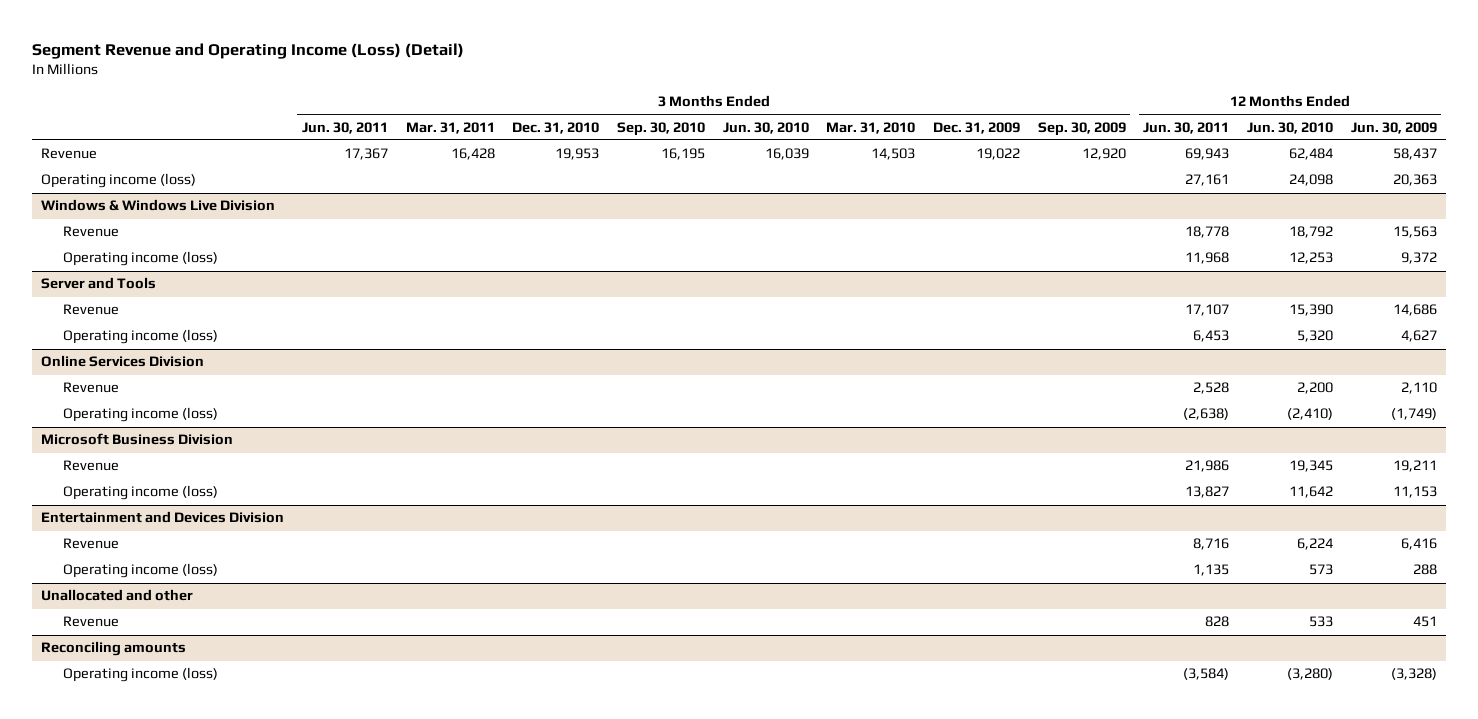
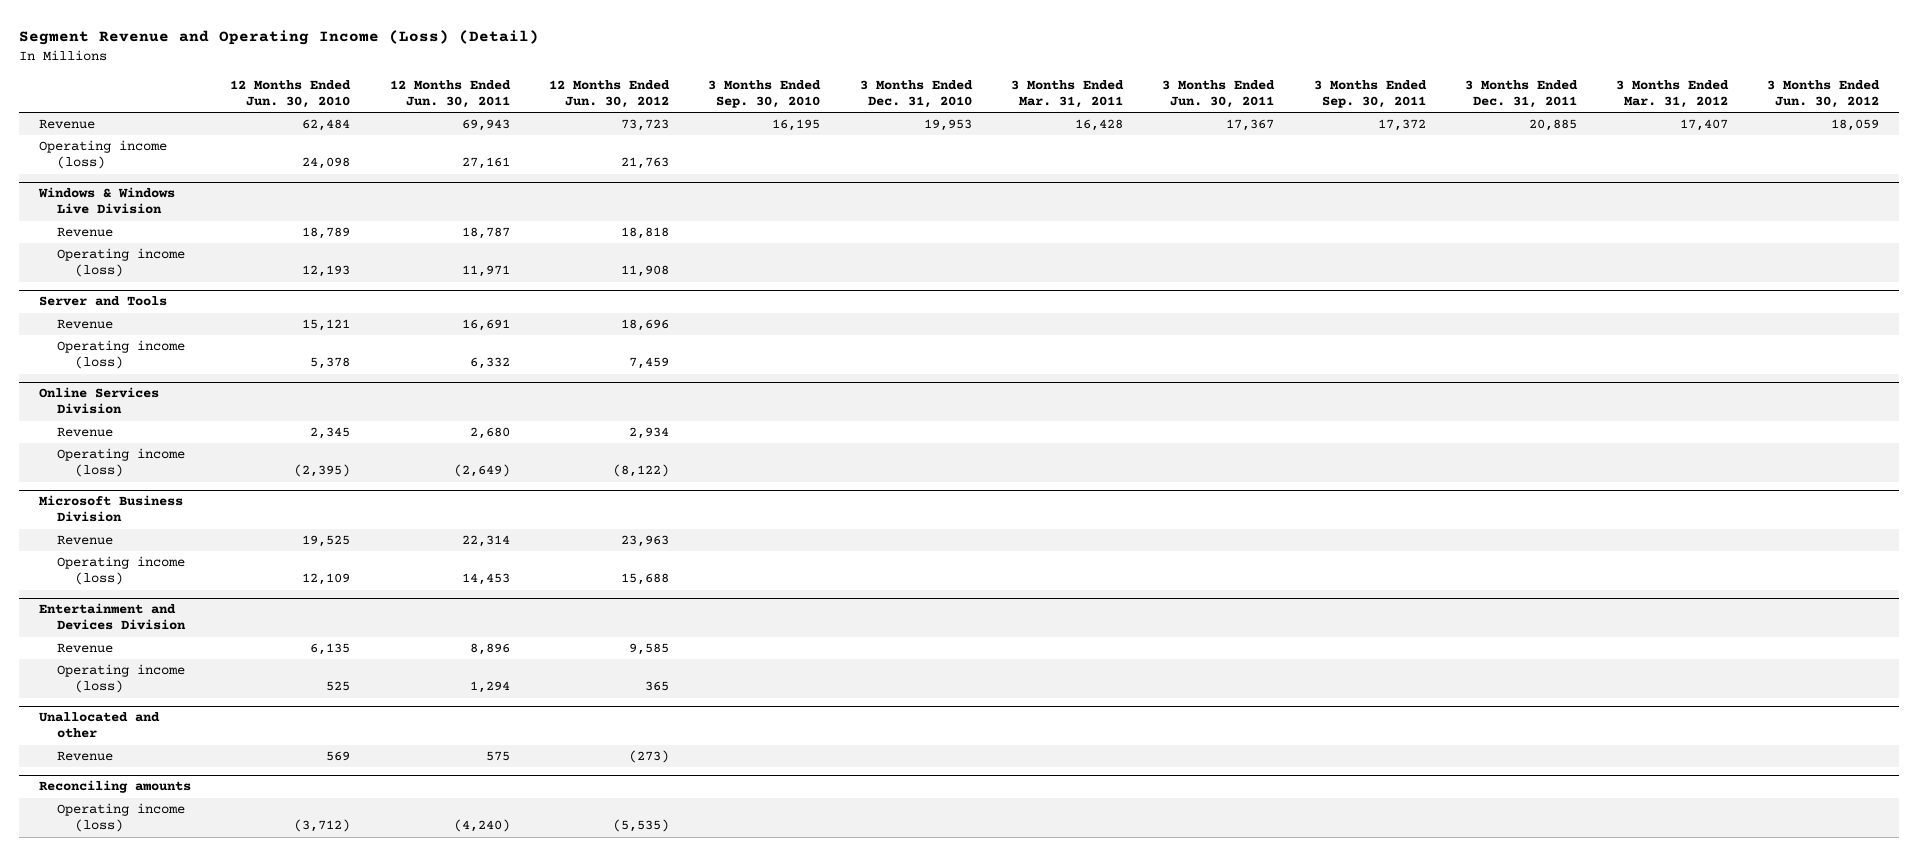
[722,121,809,134] Jun. 30, 2010 -> none
[826,121,916,134] Mar. 31, 2010 -> none
[932,121,1020,134] Dec. 31, 2009 -> none
[1037,121,1126,136] Sep. 30, 2009 -> none
[1350,121,1437,134] Jun. 30, 2009 -> none
none -> [548,79,670,109] 12 Months Ended Jun. 30, 2012
none -> [1313,79,1427,109] 3 Months Ended Sep. 30, 2011
none -> [1464,79,1578,109] 3 Months Ended Dec. 31, 2011
none -> [1616,79,1730,109] 3 Months Ended Mar. 31, 2012
none -> [1767,79,1881,109] 3 Months Ended Jun. 30, 2012
[1185,226,1230,239] 18,778 -> [461,227,510,240] 18,787
[1289,226,1334,239] 18,792 -> [302,227,351,240] 18,789
[1185,252,1230,265] 11,968 -> [461,265,510,278] 11,971
[1289,252,1334,265] 12,253 -> [302,265,351,278] 12,193
[1185,304,1230,317] 17,107 -> [461,319,510,332] 16,691
[1289,304,1334,317] 15,390 -> [302,319,351,332] 15,121
[1193,330,1230,343] 6,453 -> [469,357,510,370] 6,332
[1297,330,1334,343] 5,320 -> [310,357,351,370] 5,378
[1193,382,1230,395] 2,528 -> [469,427,510,440] 2,680
[1297,382,1334,395] 2,200 -> [310,427,351,440] 2,345
[1183,408,1230,421] (2,638) -> [453,464,510,478] (2,649)
[1287,408,1334,421] (2,410) -> [294,464,351,478] (2,395)
[1185,460,1230,473] 21,986 -> [461,535,510,548] 22,314
[1289,460,1334,473] 19,345 -> [302,535,351,548] 19,525
[1185,486,1230,499] 13,827 -> [461,573,510,586] 14,453
[1289,486,1334,499] 11,642 -> [302,573,351,586] 12,109
[1193,538,1230,551] 8,716 -> [469,643,510,656] 8,896
[1297,538,1334,551] 6,224 -> [310,643,351,656] 6,135
[1193,564,1230,577] 1,135 -> [469,681,510,694] 1,294
[1309,564,1334,576] 573 -> [326,681,351,692] 525
[1205,616,1230,628] 828 -> [485,751,510,762] 575
[1309,616,1334,628] 533 -> [326,751,351,762] 569
[1183,668,1230,681] (3,584) -> [453,819,510,833] (4,240)
[1287,668,1334,681] (3,280) -> [294,819,351,833] (3,712)

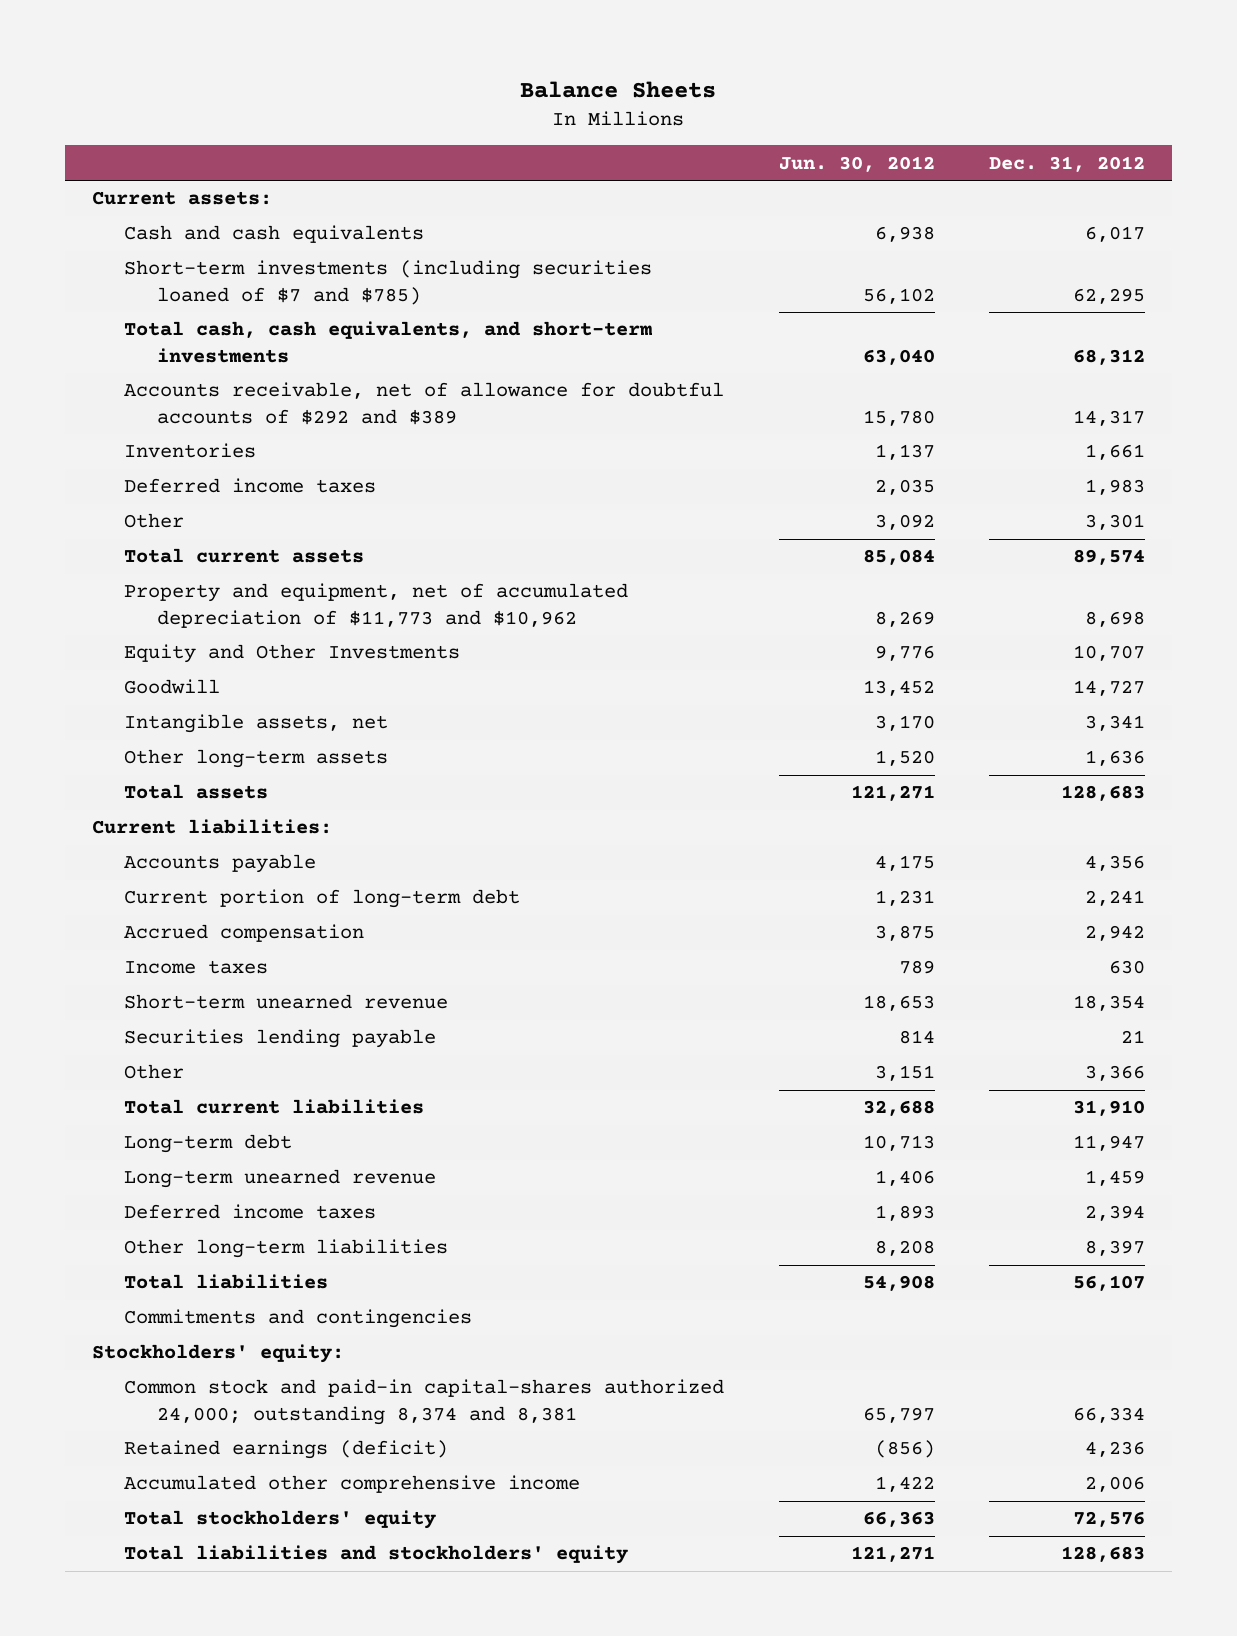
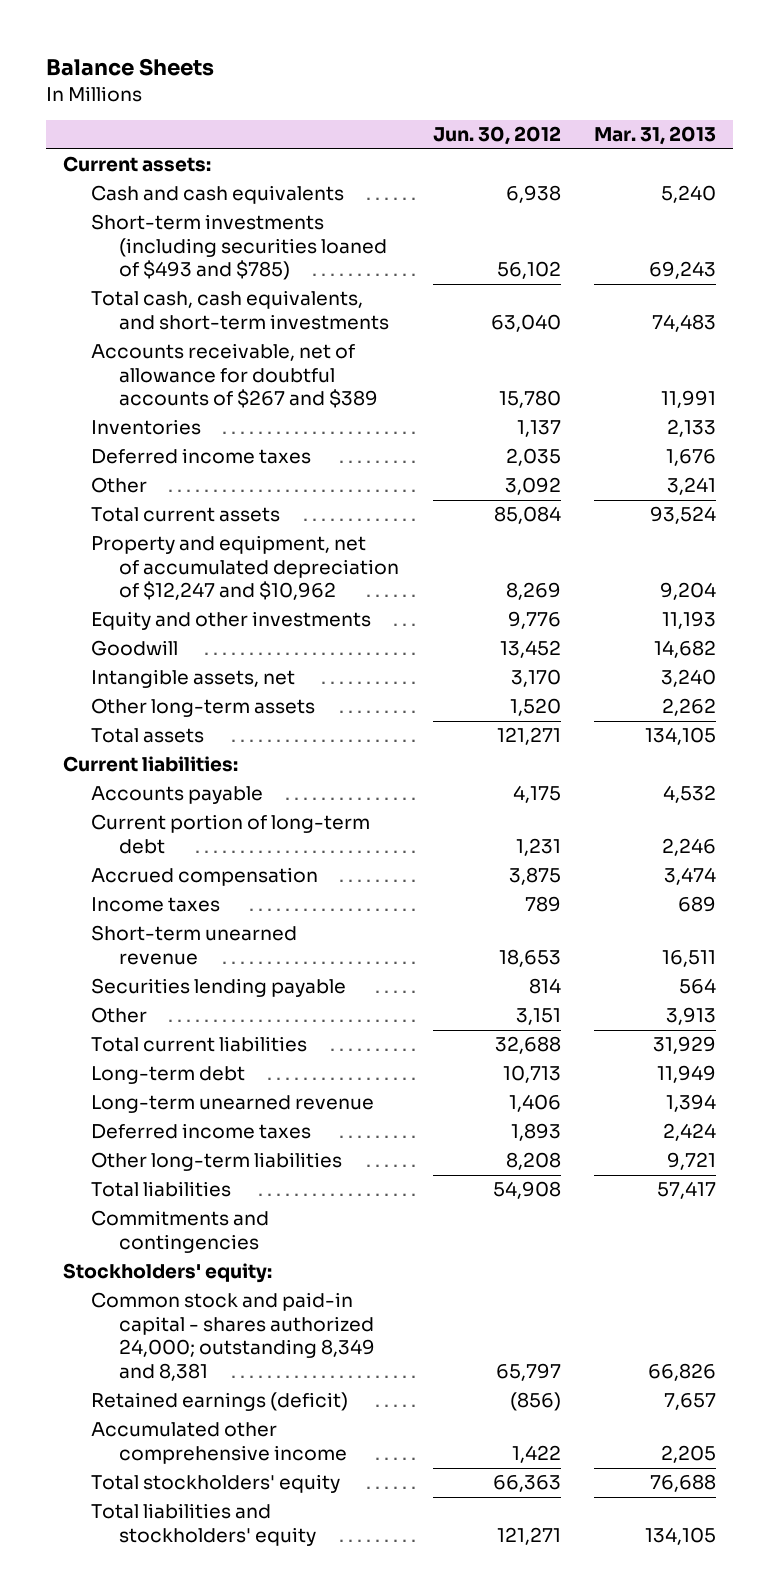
[989,155,1146,172] Dec. 31, 2012 -> none
none -> [594,126,717,146] Mar. 31, 2013
[124,260,653,305] Short-term investments (including securities loaned of $7 and $785) -> [90,214,388,281] Short-term investments (including securities loaned of $493 and $785)
[124,382,725,425] Accounts receivable, net of allowance for doubtful accounts of $292 and $389 -> [90,343,379,409] Accounts receivable, net of allowance for doubtful accounts of $267 and $389
[124,583,629,628] Property and equipment, net of accumulated depreciation of $11,773 and $10,962 -> [90,535,400,601] Property and equipment, net of accumulated depreciation of $12,247 and $10,962
[124,644,461,664] Equity and Other Investments -> [90,611,371,631] Equity and other investments
[124,1379,725,1425] Common stock and paid-in capital-shares authorized 24,000; outstanding 8,374 and 8,381 -> [90,1292,376,1382] Common stock and paid-in capital - shares authorized 24,000; outstanding 8,349 and 8,381

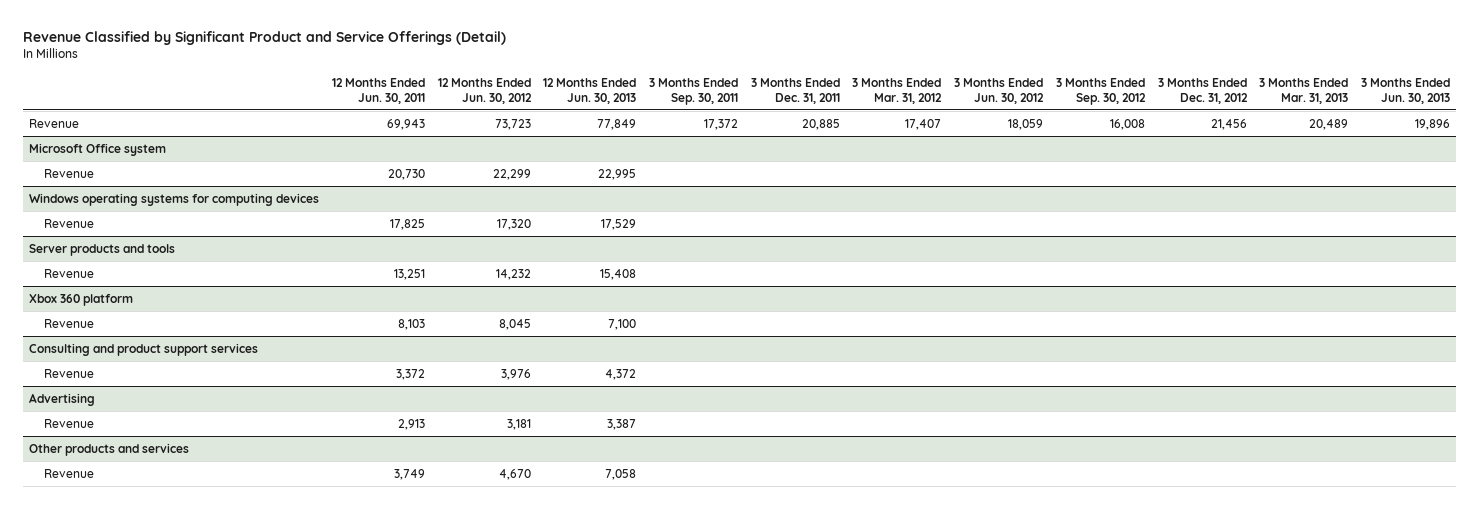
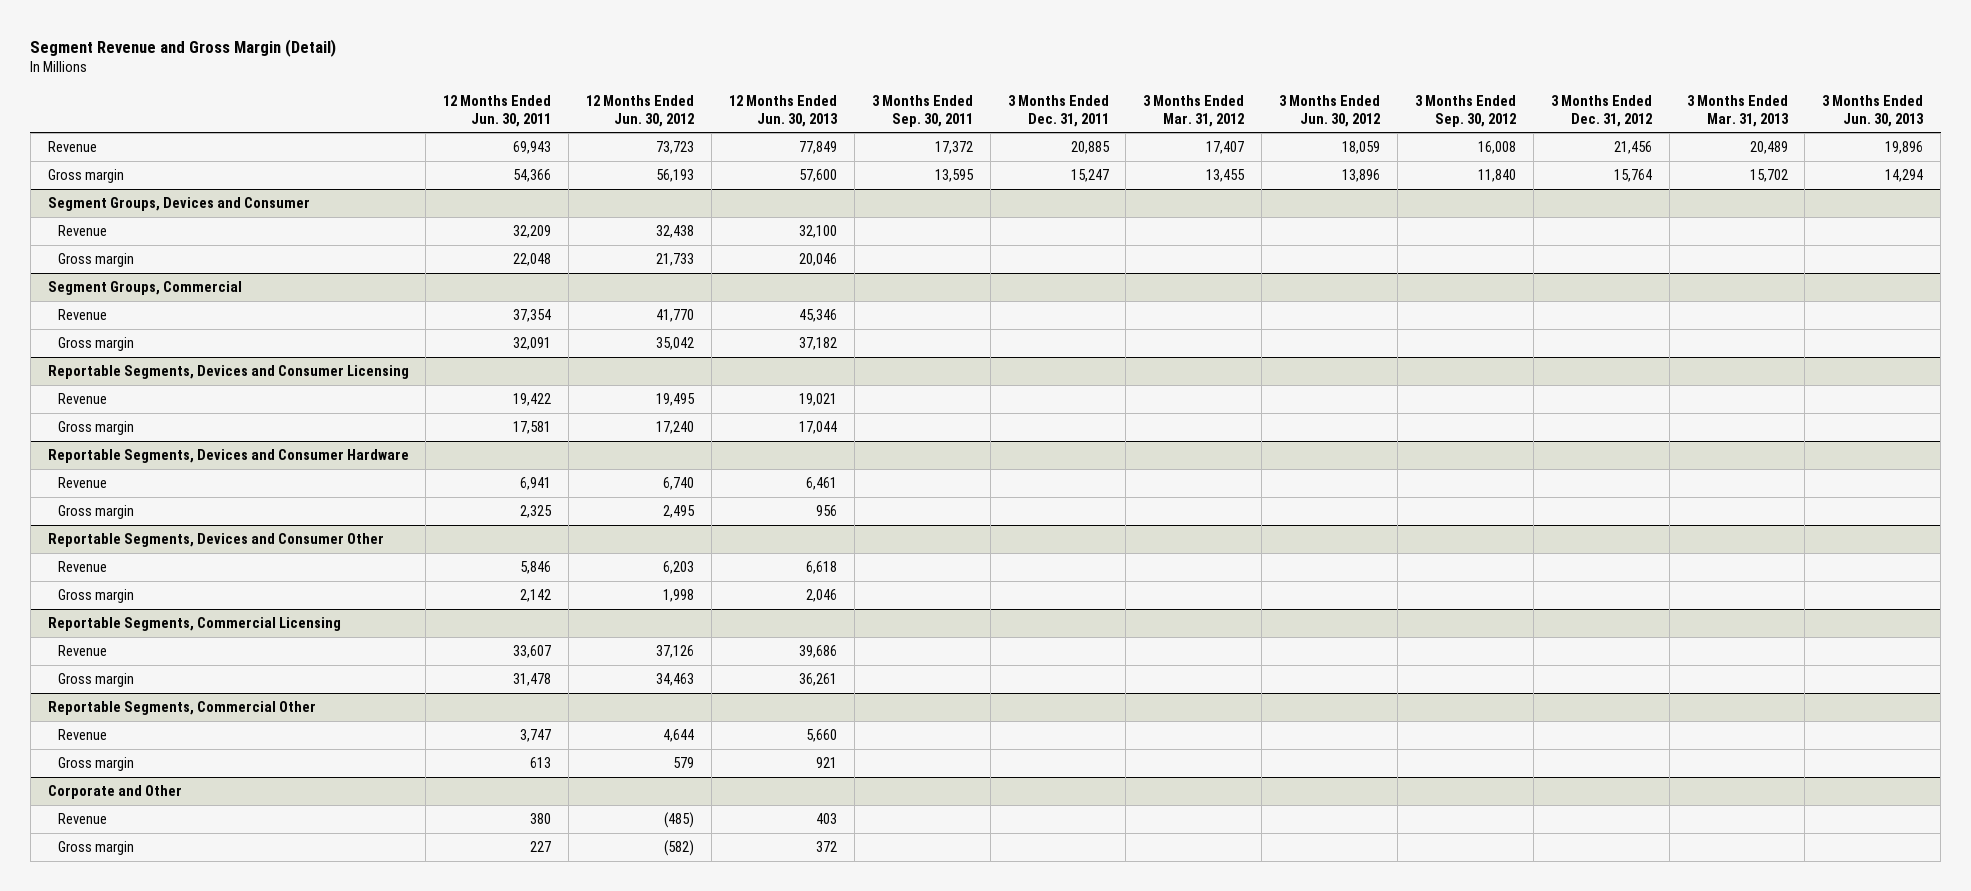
[22,30,506,45] Revenue Classified by Significant Product and Service Offerings (Detail) -> [30,38,337,57] Segment Revenue and Gross Margin (Detail)
[29,142,167,156] Microsoft Office system -> none
[29,192,320,206] Windows operating systems for computing devices -> none
[29,243,176,256] Server products and tools -> none
[29,293,134,306] Xbox 360 platform -> none
[29,342,259,356] Consulting and product support services -> none
[29,392,96,406] Advertising -> none
[29,442,190,456] Other products and services -> none
none -> [47,169,124,184] Gross margin
none -> [47,197,310,212] Segment Groups, Devices and Consumer
[387,168,425,180] 20,730 -> [513,225,552,239] 32,209
[492,168,531,180] 22,299 -> [656,225,695,239] 32,438
[598,168,637,180] 22,995 -> [798,225,837,239] 32,100
none -> [58,253,135,268] Gross margin
none -> [47,281,242,296] Segment Groups, Commercial
[389,218,425,230] 17,825 -> [513,309,552,323] 37,354
[496,218,531,230] 17,320 -> [656,309,695,323] 41,770
[601,218,637,230] 17,529 -> [798,309,837,323] 45,346
none -> [58,337,135,352] Gross margin
none -> [47,365,409,380] Reportable Segments, Devices and Consumer Licensing
[393,268,425,280] 13,251 -> [513,393,552,407] 19,422
[495,268,531,280] 14,232 -> [656,393,696,407] 19,495
[600,268,637,280] 15,408 -> [798,393,837,407] 19,021
none -> [58,421,135,436] Gross margin
none -> [47,449,409,464] Reportable Segments, Devices and Consumer Hardware
[397,318,425,330] 8,103 -> [520,477,552,491] 6,941
[498,318,531,330] 8,045 -> [663,477,695,491] 6,740
[608,318,637,330] 7,100 -> [805,477,837,491] 6,461
none -> [58,505,135,520] Gross margin
none -> [47,533,384,548] Reportable Segments, Devices and Consumer Other
[395,368,425,380] 3,372 -> [520,561,552,575] 5,846
[500,368,531,380] 3,976 -> [663,561,695,575] 6,203
[605,368,637,380] 4,372 -> [805,561,837,575] 6,618
none -> [58,589,135,604] Gross margin
none -> [47,617,341,632] Reportable Segments, Commercial Licensing
[397,418,425,430] 2,913 -> [513,645,552,659] 33,607
[506,418,531,430] 3,181 -> [656,645,695,659] 37,126
[607,418,637,430] 3,387 -> [798,645,837,659] 39,686
none -> [58,673,135,688] Gross margin
none -> [47,701,316,716] Reportable Segments, Commercial Other
[393,468,425,480] 3,749 -> [520,729,552,743] 3,747
[498,468,531,480] 4,670 -> [663,729,695,743] 4,644
[605,468,637,480] 7,058 -> [805,729,837,743] 5,660
none -> [58,757,135,772] Gross margin
none -> [47,785,182,800] Corporate and Other
none -> [58,813,108,825] Revenue
none -> [58,841,135,856] Gross margin

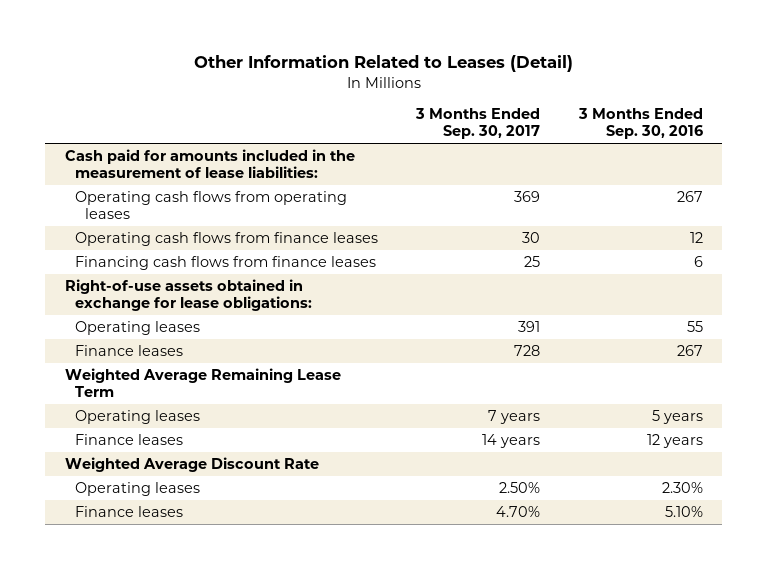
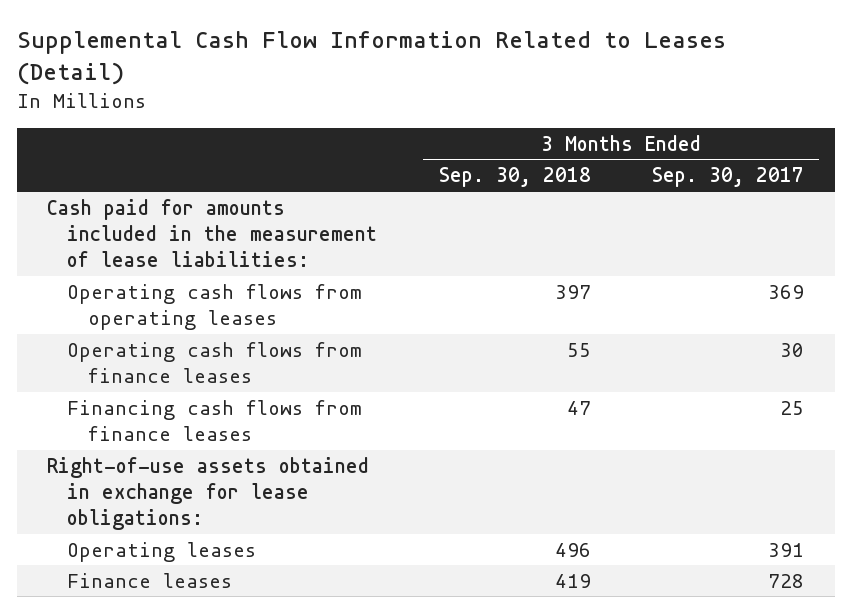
[193,54,573,72] Other Information Related to Leases (Detail) -> [16,31,726,86] Supplemental Cash Flow Information Related to Leases (Detail)
[578,108,704,140] 3 Months Ended Sep. 30, 2016 -> none
none -> [438,167,591,188] Sep. 30, 2018
[64,368,341,398] Weighted Average Remaining Lease Term -> none
[74,410,200,425] Operating leases -> none
[74,434,183,446] Finance leases -> none
[64,457,319,473] Weighted Average Discount Rate -> none
[74,482,200,497] Operating leases -> none
[74,506,183,518] Finance leases -> none

